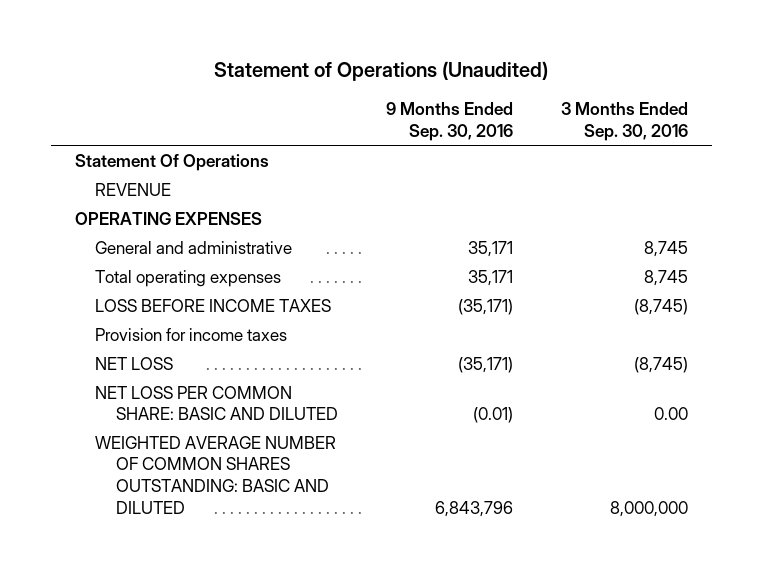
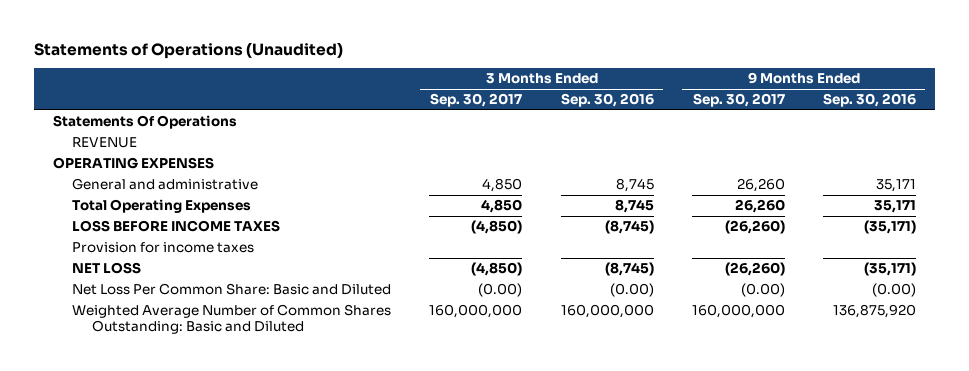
[214,61,549,82] Statement of Operations (Unaudited) -> [33,41,343,59] Statements of Operations (Unaudited)
none -> [430,93,523,108] Sep. 30, 2017
none -> [692,93,785,108] Sep. 30, 2017
[74,153,269,171] Statement Of Operations -> [52,115,237,130] Statements Of Operations
[95,269,282,287] Total operating expenses -> [72,199,252,214] Total Operating Expenses
[95,385,338,421] NET LOSS PER COMMON SHARE: BASIC AND DILUTED -> [72,283,392,296] Net Loss Per Common Share: Basic and Diluted
[472,407,513,424] (0.01) -> [871,283,916,298] (0.00)
[653,407,688,421] 0.00 -> [609,283,654,298] (0.00)
[95,435,337,514] WEIGHTED AVERAGE NUMBER OF COMMON SHARES OUTSTANDING: BASIC AND DILUTED -> [72,304,392,335] Weighted Average Number of Common Shares Outstanding: Basic and Diluted
[434,500,513,517] 6,843,796 -> [832,304,916,319] 136,875,920
[609,500,688,517] 8,000,000 -> [560,304,654,319] 160,000,000

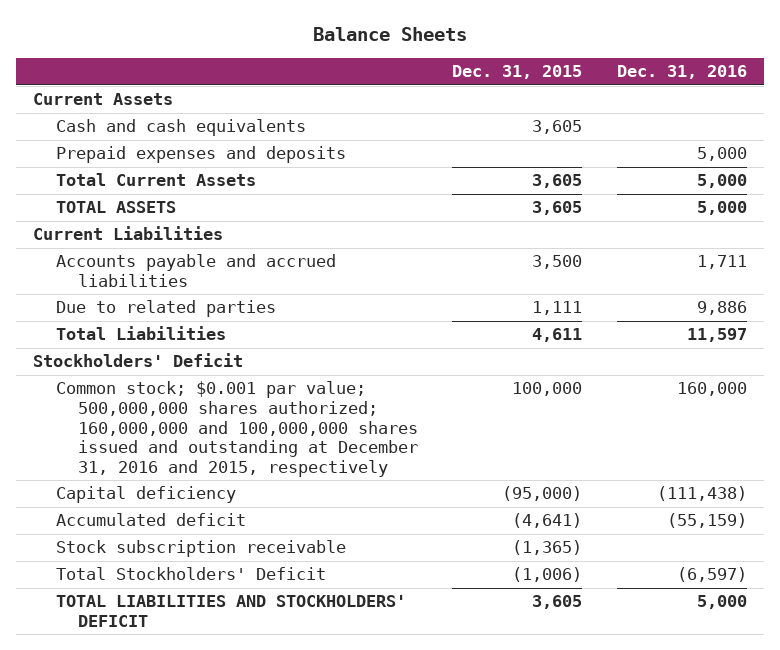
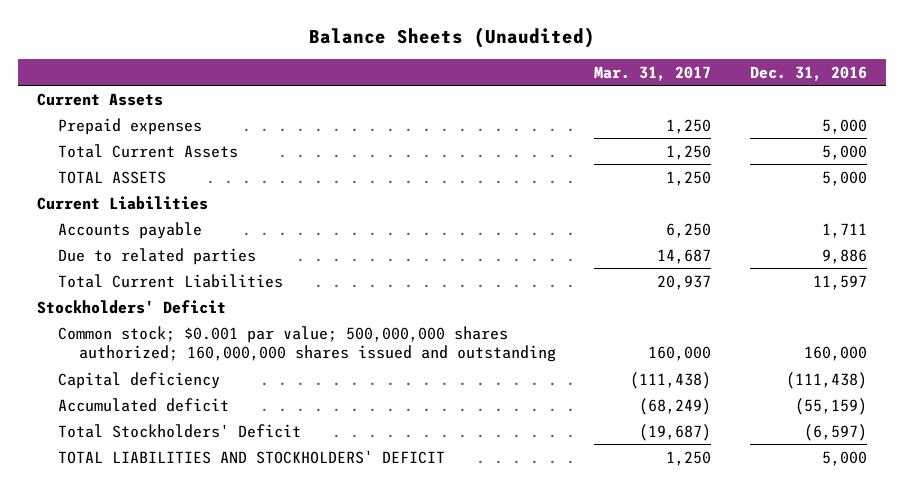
[312,27,467,42] Balance Sheets -> [308,26,595,48] Balance Sheets (Unaudited)
[452,65,583,80] Dec. 31, 2015 -> none
none -> [594,65,712,81] Mar. 31, 2017
[55,119,306,137] Cash and cash equivalents -> none
[55,146,346,164] Prepaid expenses and deposits -> [58,117,203,135] Prepaid expenses
[55,254,336,288] Accounts payable and accrued liabilities -> [58,221,203,239] Accounts payable
[55,326,226,341] Total Liabilities -> [58,273,284,288] Total Current Liabilities
[55,381,419,478] Common stock; $0.001 par value; 500,000,000 shares authorized; 160,000,000 and 100,000,000 shares issued and outstanding at December 31, 2016 and 2015, respectively -> [58,325,557,363] Common stock; $0.001 par value; 500,000,000 shares authorized; 160,000,000 shares issued and outstanding
[55,540,346,558] Stock subscription receivable -> none

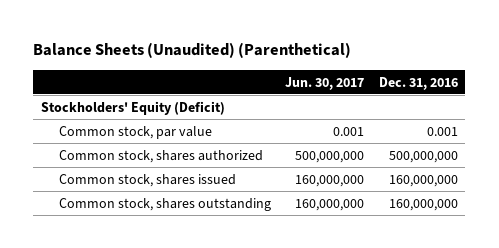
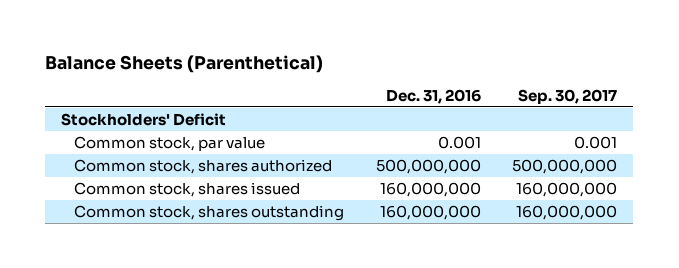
[33,42,352,59] Balance Sheets (Unaudited) (Parenthetical) -> [45,54,324,73] Balance Sheets (Parenthetical)
[285,76,365,90] Jun. 30, 2017 -> none
none -> [518,88,618,104] Sep. 30, 2017
[40,100,225,115] Stockholders' Equity (Deficit) -> [61,112,227,126] Stockholders' Deficit

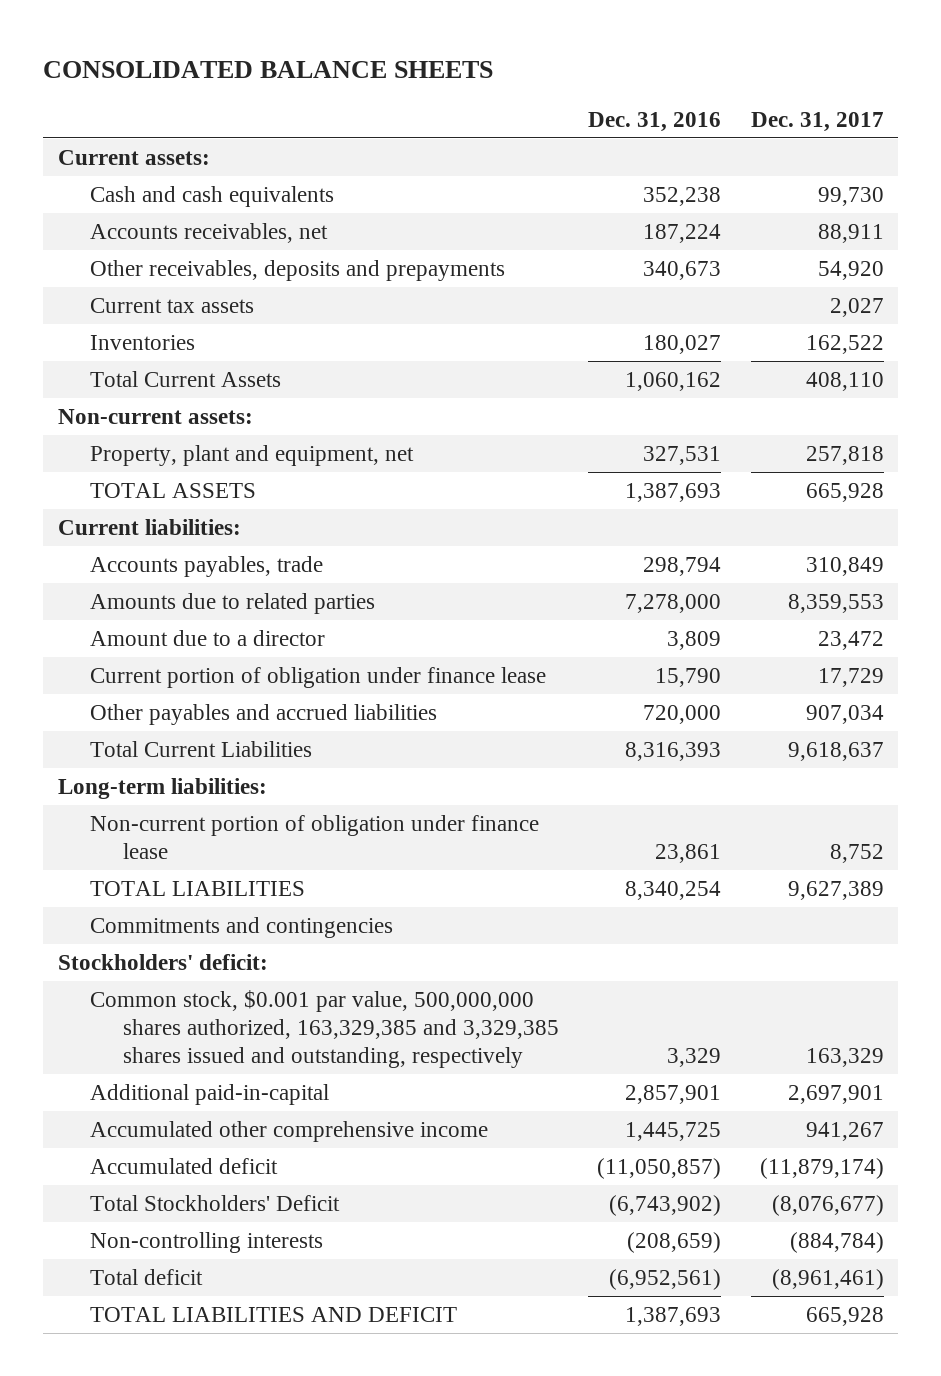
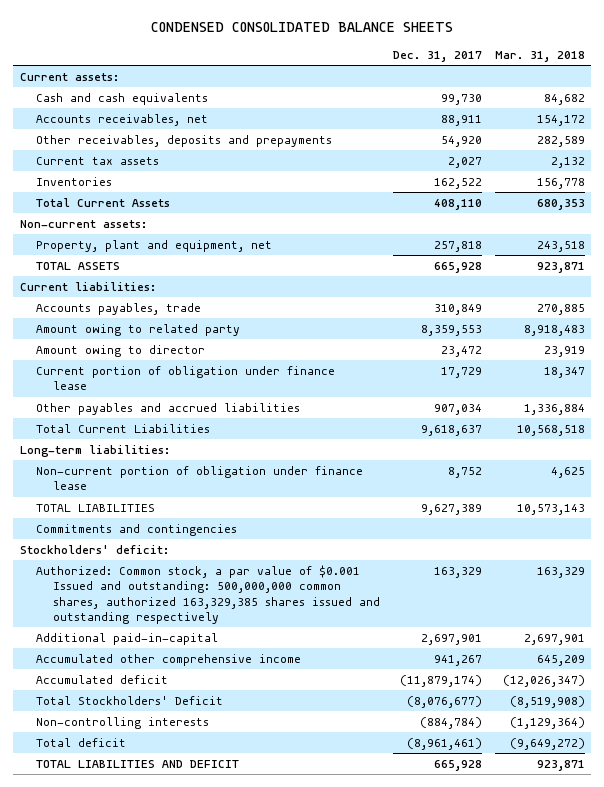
[42,61,493,79] CONSOLIDATED BALANCE SHEETS -> [151,22,454,33] CONDENSED CONSOLIDATED BALANCE SHEETS
[588,111,722,132] Dec. 31, 2016 -> none
none -> [494,51,585,63] Mar. 31, 2018
[90,592,376,614] Amounts due to related parties -> [36,323,241,336] Amount owing to related party
[90,629,326,646] Amount due to a director -> [36,344,206,357] Amount owing to director
[90,989,560,1068] Common stock, $0.001 par value, 500,000,000 shares authorized, 163,329,385 and 3,329,385 shares issued and outstanding, respectively -> [36,564,381,625] Authorized: Common stock, a par value of $0.001 Issued and outstanding: 500,000,000 common shares, authorized 163,329,385 shares issued and outstanding respectively

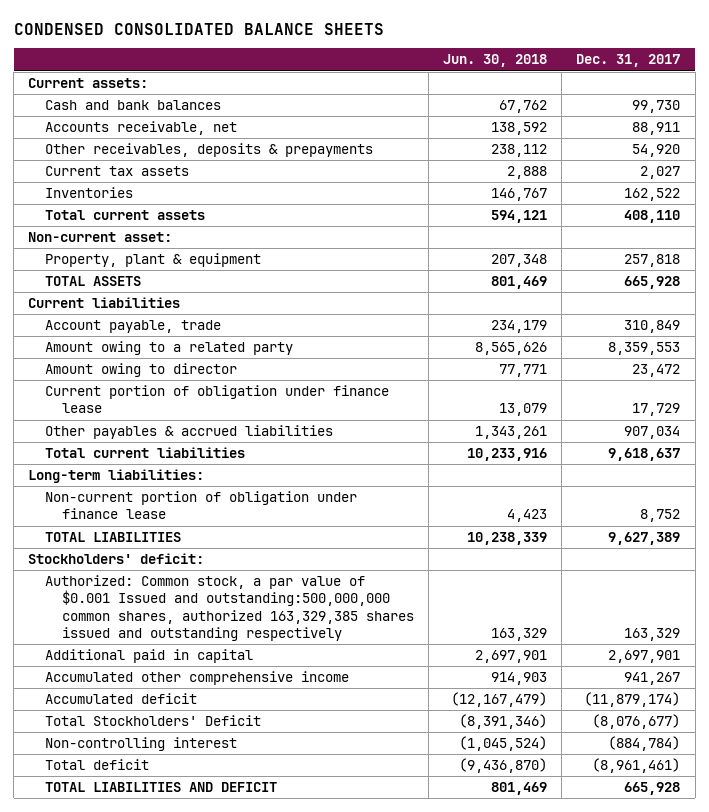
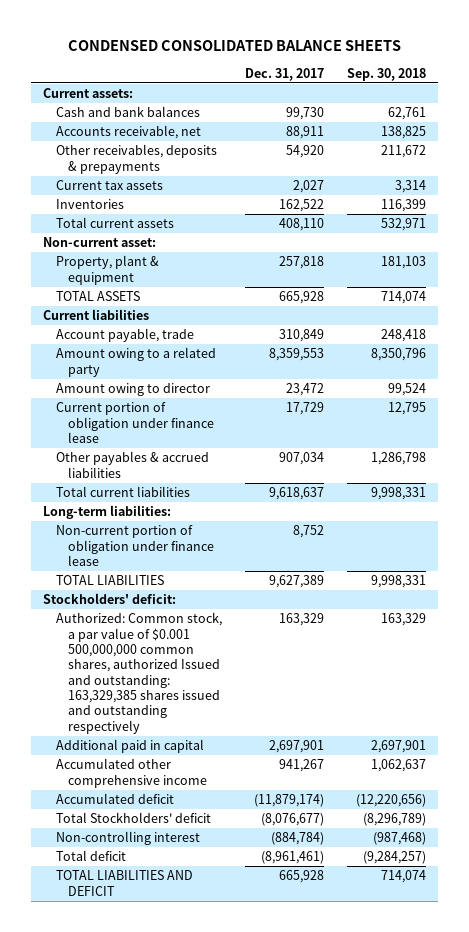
[442,54,547,68] Jun. 30, 2018 -> none
none -> [347,67,427,81] Sep. 30, 2018
[44,575,414,641] Authorized: Common stock, a par value of $0.001 Issued and outstanding:500,000,000 common shares, authorized 163,329,385 shares issued and outstanding respectively -> [55,612,222,734] Authorized: Common stock, a par value of $0.001 500,000,000 common shares, authorized Issued and outstanding: 163,329,385 shares issued and outstanding respectively
[44,715,261,727] Total Stockholders' Deficit -> [55,812,211,824] Total Stockholders' deficit

